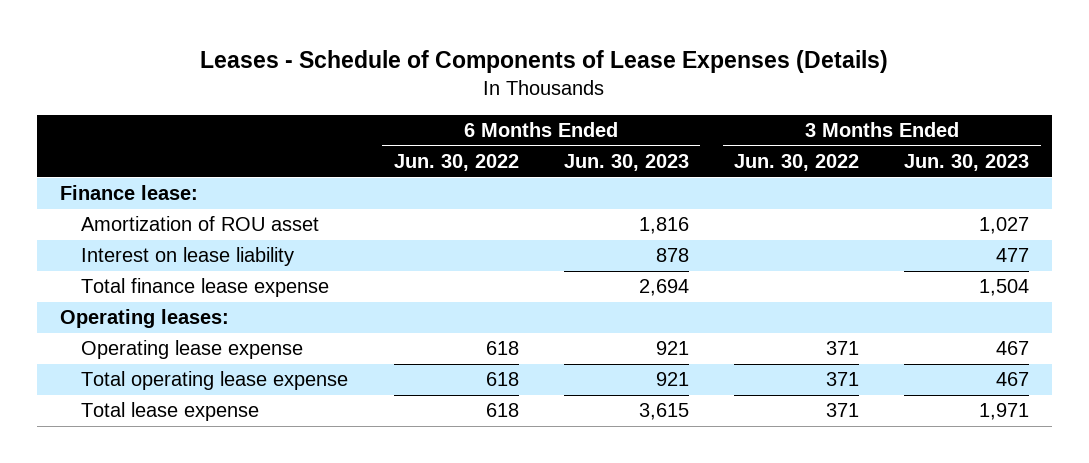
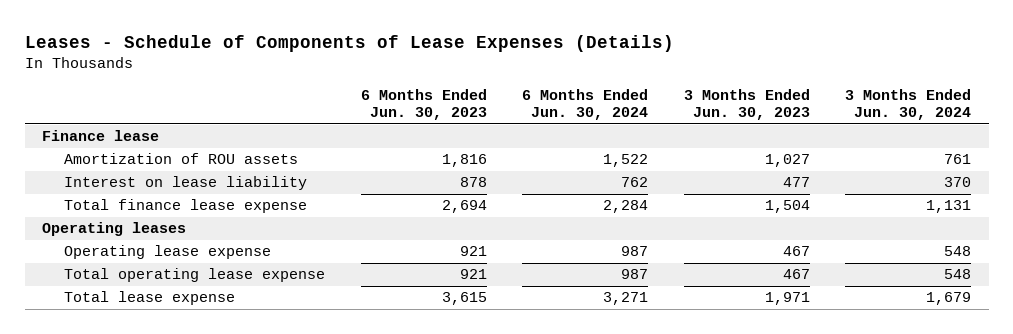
[393,154,519,172] Jun. 30, 2022 -> none
[734,154,860,172] Jun. 30, 2022 -> none
none -> [522,88,649,121] 6 Months Ended Jun. 30, 2024
none -> [845,88,972,121] 3 Months Ended Jun. 30, 2024
[59,185,198,201] Finance lease: -> [42,130,160,142] Finance lease
[81,216,320,232] Amortization of ROU asset -> [64,153,299,165] Amortization of ROU assets
[59,309,229,329] Operating leases: -> [42,222,187,237] Operating leases

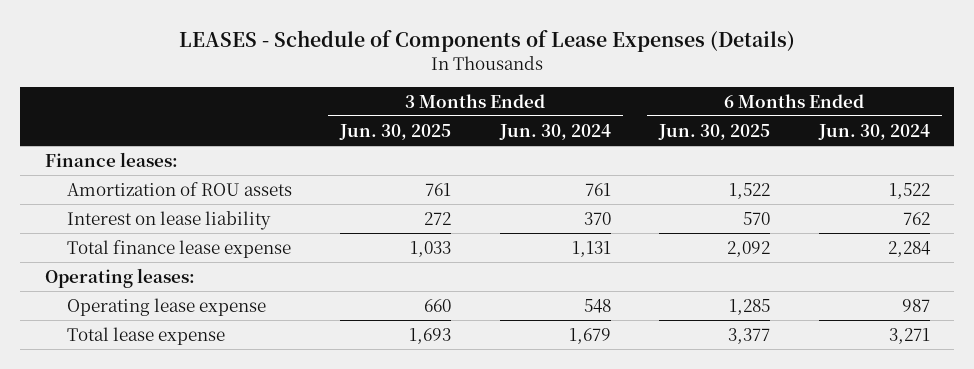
[24,35,674,53] Leases - Schedule of Components of Lease Expenses (Details) -> [179,29,796,52] LEASES - Schedule of Components of Lease Expenses (Details)
[360,88,487,121] 6 Months Ended Jun. 30, 2023 -> none
[683,88,810,121] 3 Months Ended Jun. 30, 2023 -> none
none -> [339,123,452,140] Jun. 30, 2025
none -> [658,123,771,140] Jun. 30, 2025
[42,130,160,142] Finance lease -> [44,151,178,167] Finance leases:
[42,222,187,237] Operating leases -> [44,267,195,288] Operating leases:
[64,268,326,283] Total operating lease expense -> none

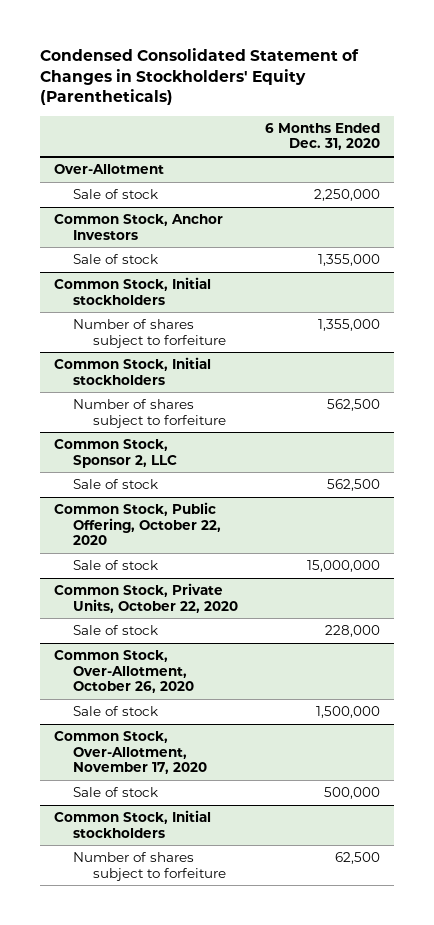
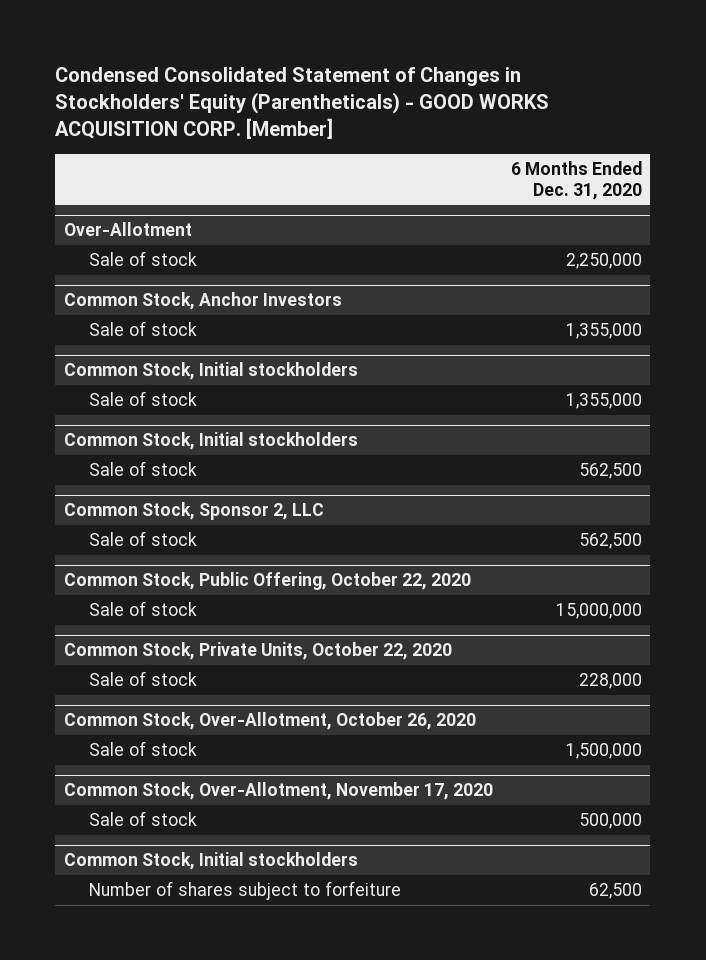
[40,47,360,106] Condensed Consolidated Statement of Changes in Stockholders' Equity (Parentheticals) -> [55,67,550,140] Condensed Consolidated Statement of Changes in Stockholders' Equity (Parentheticals) - GOOD WORKS ACQUISITION CORP. [Member]
[73,319,227,348] Number of shares subject to forfeiture -> [89,391,198,407] Sale of stock
[73,399,227,428] Number of shares subject to forfeiture -> [89,461,198,477] Sale of stock

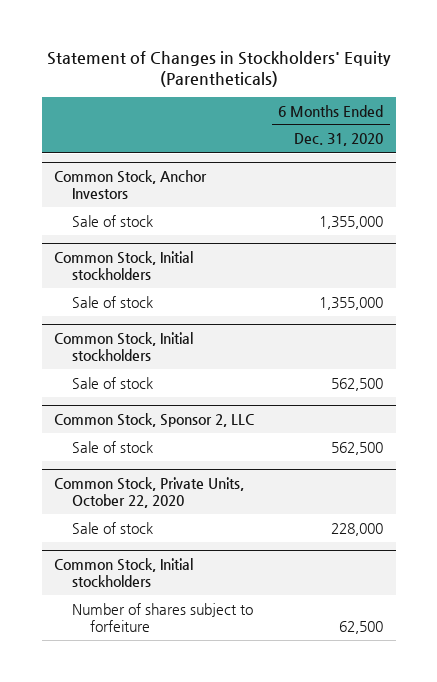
[55,67,550,140] Condensed Consolidated Statement of Changes in Stockholders' Equity (Parentheticals) - GOOD WORKS ACQUISITION CORP. [Member] -> [46,50,391,87] Statement of Changes in Stockholders' Equity (Parentheticals)
[64,222,193,237] Over-Allotment -> none
[89,251,198,267] Sale of stock -> none
[64,572,472,591] Common Stock, Public Offering, October 22, 2020 -> none
[89,601,198,617] Sale of stock -> none
[64,712,477,731] Common Stock, Over-Allotment, October 26, 2020 -> none
[89,741,198,757] Sale of stock -> none
[64,782,494,801] Common Stock, Over-Allotment, November 17, 2020 -> none
[89,811,198,827] Sale of stock -> none

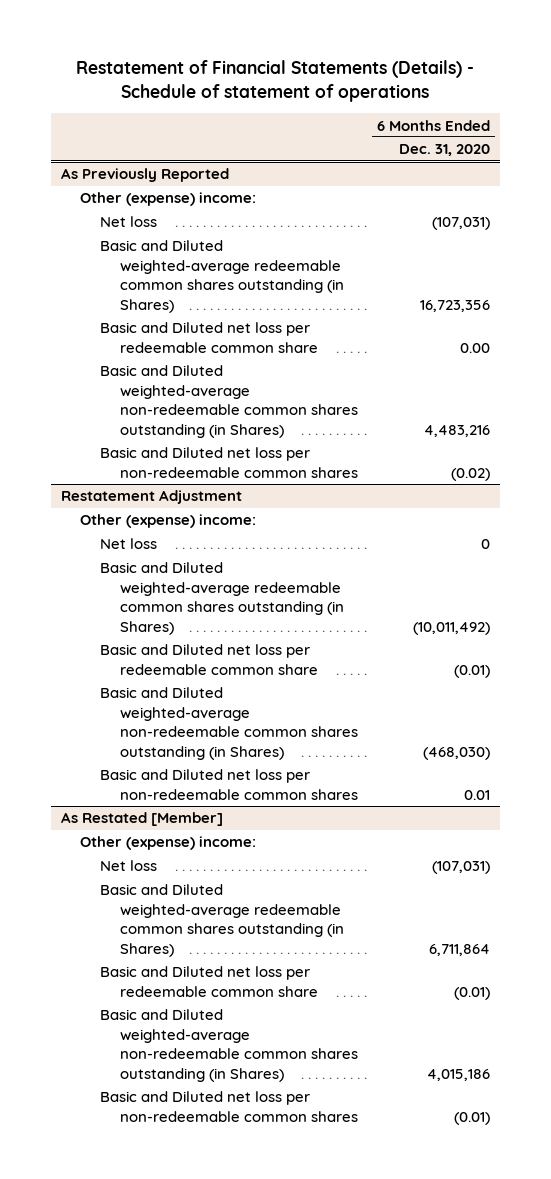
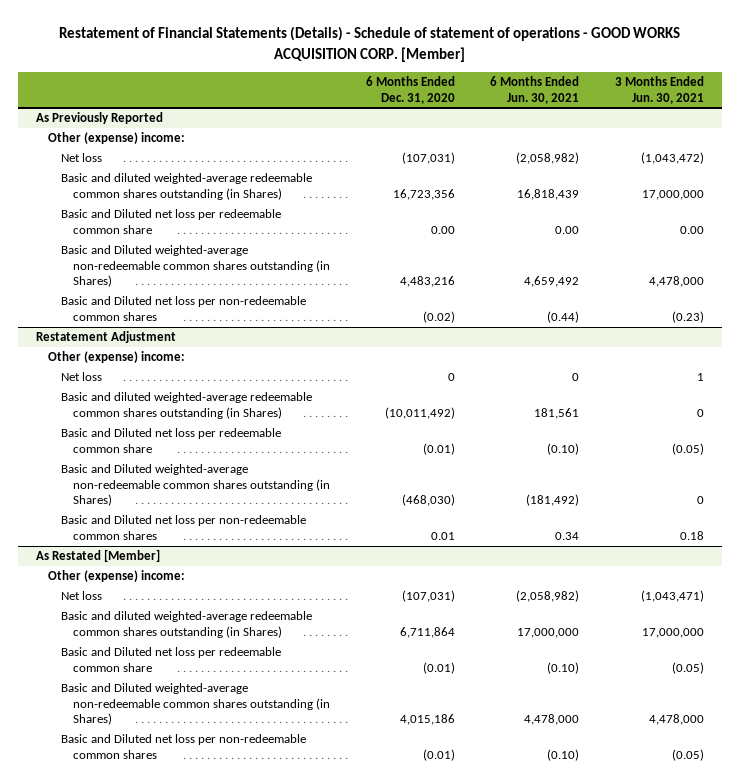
[76,60,475,103] Restatement of Financial Statements (Details) - Schedule of statement of operations -> [58,26,680,62] Restatement of Financial Statements (Details) - Schedule of statement of operations - GOOD WORKS ACQUISITION CORP. [Member]
none -> [490,76,580,104] 6 Months Ended Jun. 30, 2021
none -> [614,76,704,104] 3 Months Ended Jun. 30, 2021
[100,240,344,314] Basic and Diluted weighted-average redeemable common shares outstanding (in Shares) -> [60,173,312,200] Basic and diluted weighted-average redeemable common shares outstanding (in Shares)
[100,562,344,636] Basic and Diluted weighted-average redeemable common shares outstanding (in Shares) -> [60,392,312,419] Basic and diluted weighted-average redeemable common shares outstanding (in Shares)
[100,884,344,958] Basic and Diluted weighted-average redeemable common shares outstanding (in Shares) -> [60,611,312,638] Basic and diluted weighted-average redeemable common shares outstanding (in Shares)

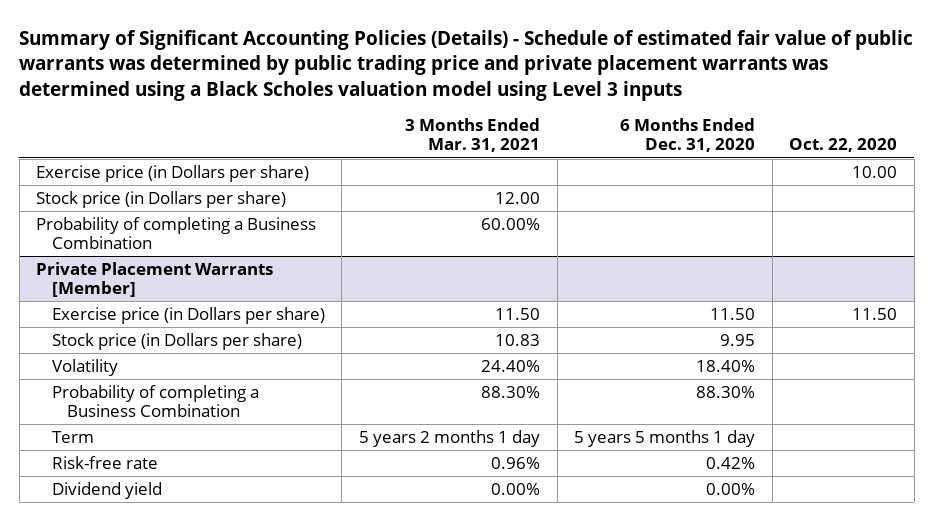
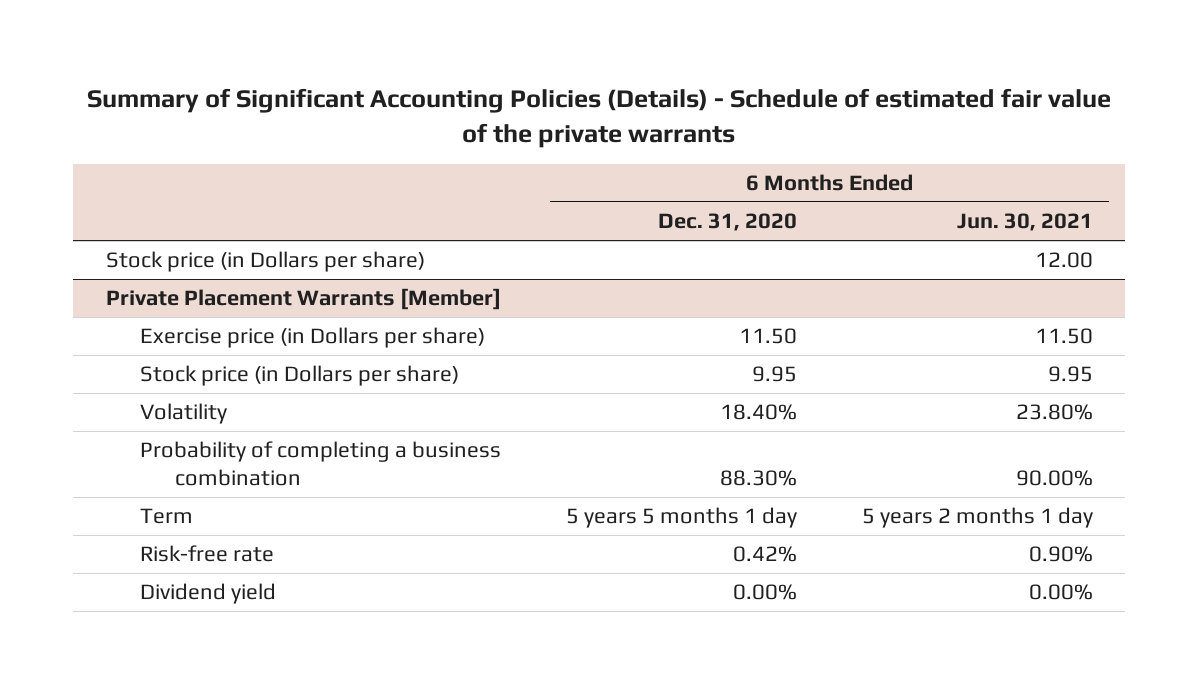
[19,29,914,101] Summary of Significant Accounting Policies (Details) - Schedule of estimated fair value of public warrants was determined by public trading price and private placement warrants was determined using a Black Scholes valuation model using Level 3 inputs -> [87,88,1112,148] Summary of Significant Accounting Policies (Details) - Schedule of estimated fair value of the private warrants
[405,117,541,153] 3 Months Ended Mar. 31, 2021 -> none
[789,138,898,153] Oct. 22, 2020 -> none
none -> [957,213,1094,232] Jun. 30, 2021
[36,164,310,182] Exercise price (in Dollars per share) -> none
[36,216,317,250] Probability of completing a Business Combination -> none
[51,384,259,418] Probability of completing a Business Combination -> [140,441,502,486] Probability of completing a business combination

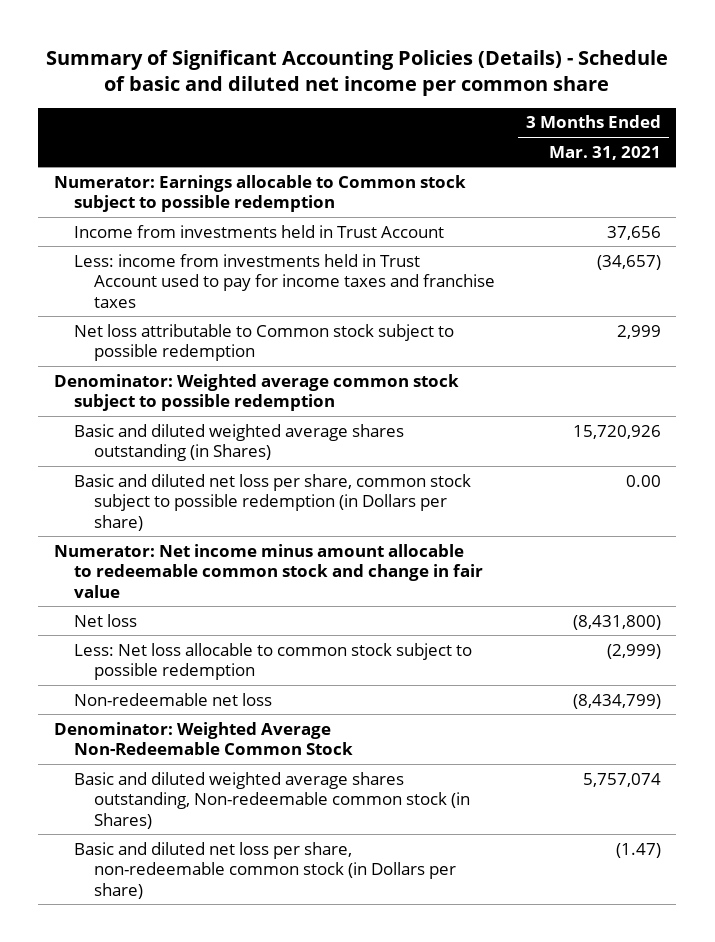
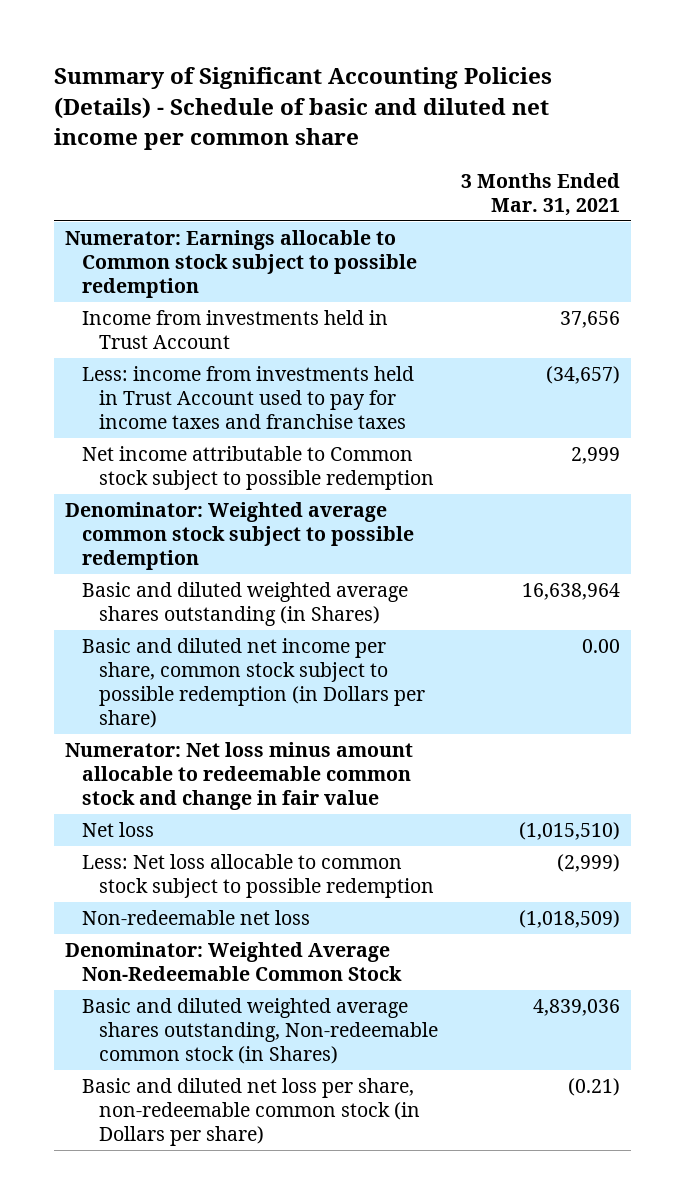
[74,323,455,362] Net loss attributable to Common stock subject to possible redemption -> [82,445,434,491] Net income attributable to Common stock subject to possible redemption
[573,424,662,439] 15,720,926 -> [521,582,620,600] 16,638,964
[74,473,472,531] Basic and diluted net loss per share, common stock subject to possible redemption (in Dollars per share) -> [82,637,425,729] Basic and diluted net income per share, common stock subject to possible redemption (in Dollars per share)
[53,543,484,598] Numerator: Net income minus amount allocable to redeemable common stock and change in fair value -> [65,741,414,811] Numerator: Net loss minus amount allocable to redeemable common stock and change in fair value
[573,614,662,630] (8,431,800) -> [518,821,620,840] (1,015,510)
[573,693,662,709] (8,434,799) -> [518,909,620,928] (1,018,509)
[583,772,662,787] 5,757,074 -> [532,998,620,1016] 4,839,036
[616,842,662,858] (1.47) -> [567,1077,620,1096] (0.21)

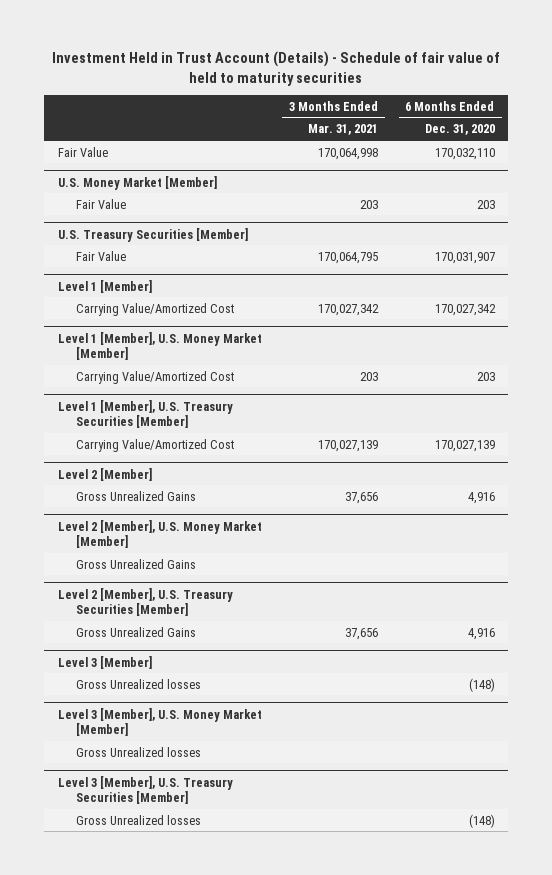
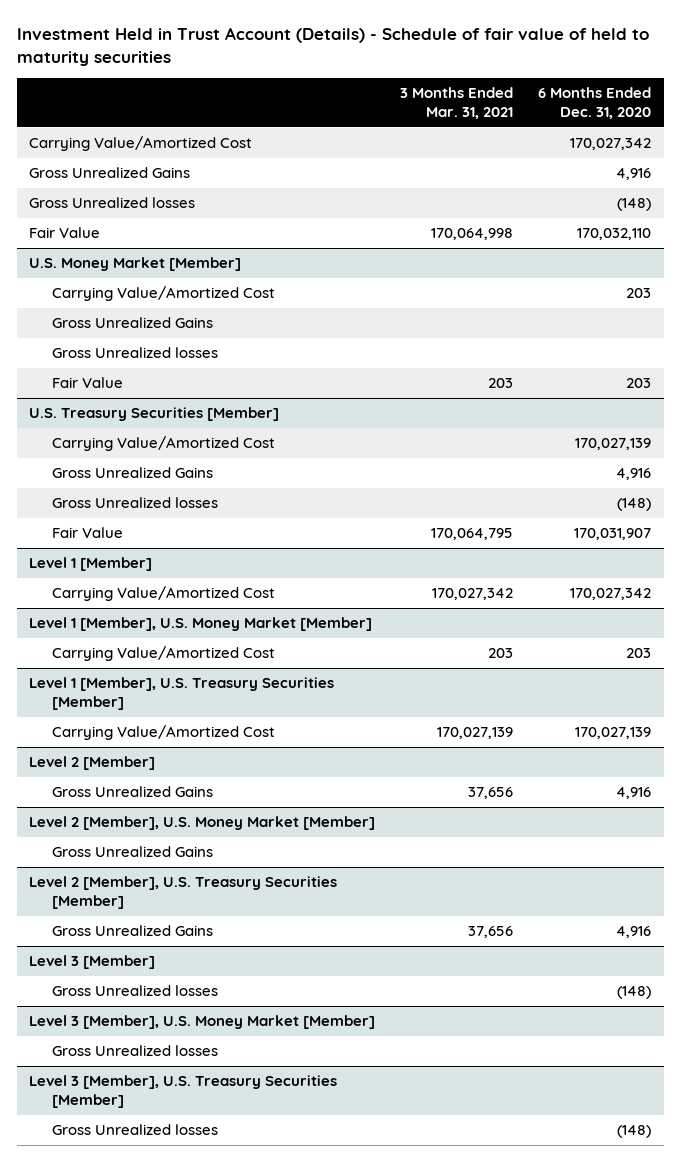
none -> [29,136,253,152] Carrying Value/Amortized Cost
none -> [29,167,191,179] Gross Unrealized Gains
none -> [29,197,196,209] Gross Unrealized losses
none -> [51,286,275,302] Carrying Value/Amortized Cost
none -> [51,317,213,329] Gross Unrealized Gains
none -> [51,347,218,359] Gross Unrealized losses
none -> [51,436,275,452] Carrying Value/Amortized Cost
none -> [51,467,213,479] Gross Unrealized Gains
none -> [51,497,218,509] Gross Unrealized losses

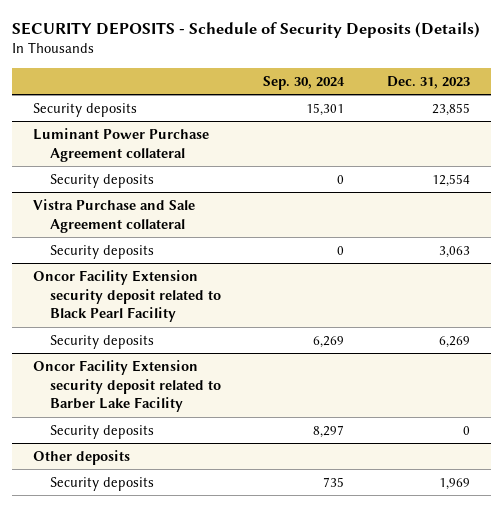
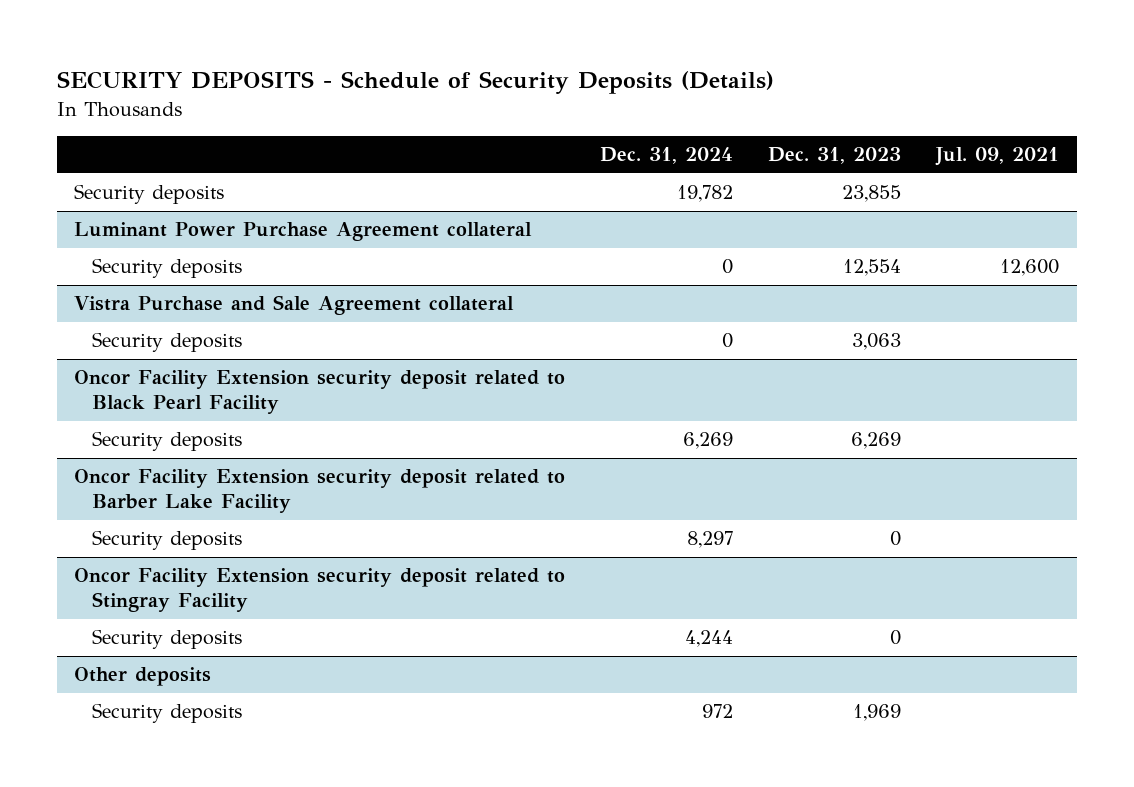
[263,75,346,90] Sep. 30, 2024 -> none
none -> [600,147,734,165] Dec. 31, 2024
none -> [935,147,1060,167] Jul. 09, 2021
none -> [74,568,566,613] Oncor Facility Extension security deposit related to Stingray Facility
none -> [92,629,243,650] Security deposits

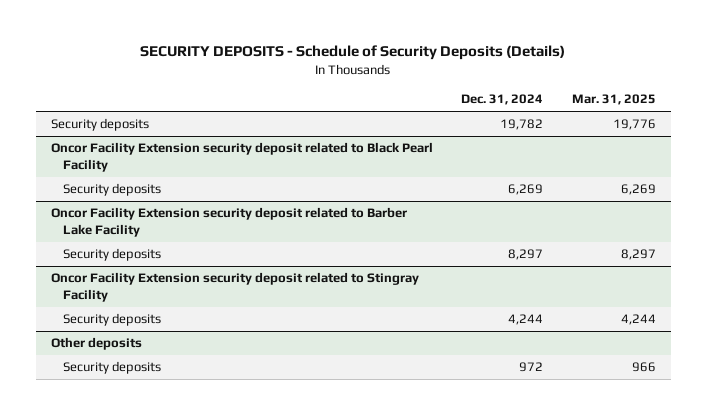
[768,147,902,165] Dec. 31, 2023 -> none
[935,147,1060,167] Jul. 09, 2021 -> none
none -> [572,94,657,106] Mar. 31, 2025
[74,222,533,242] Luminant Power Purchase Agreement collateral -> none
[92,258,243,279] Security deposits -> none
[74,295,515,316] Vistra Purchase and Sale Agreement collateral -> none
[92,332,243,353] Security deposits -> none

